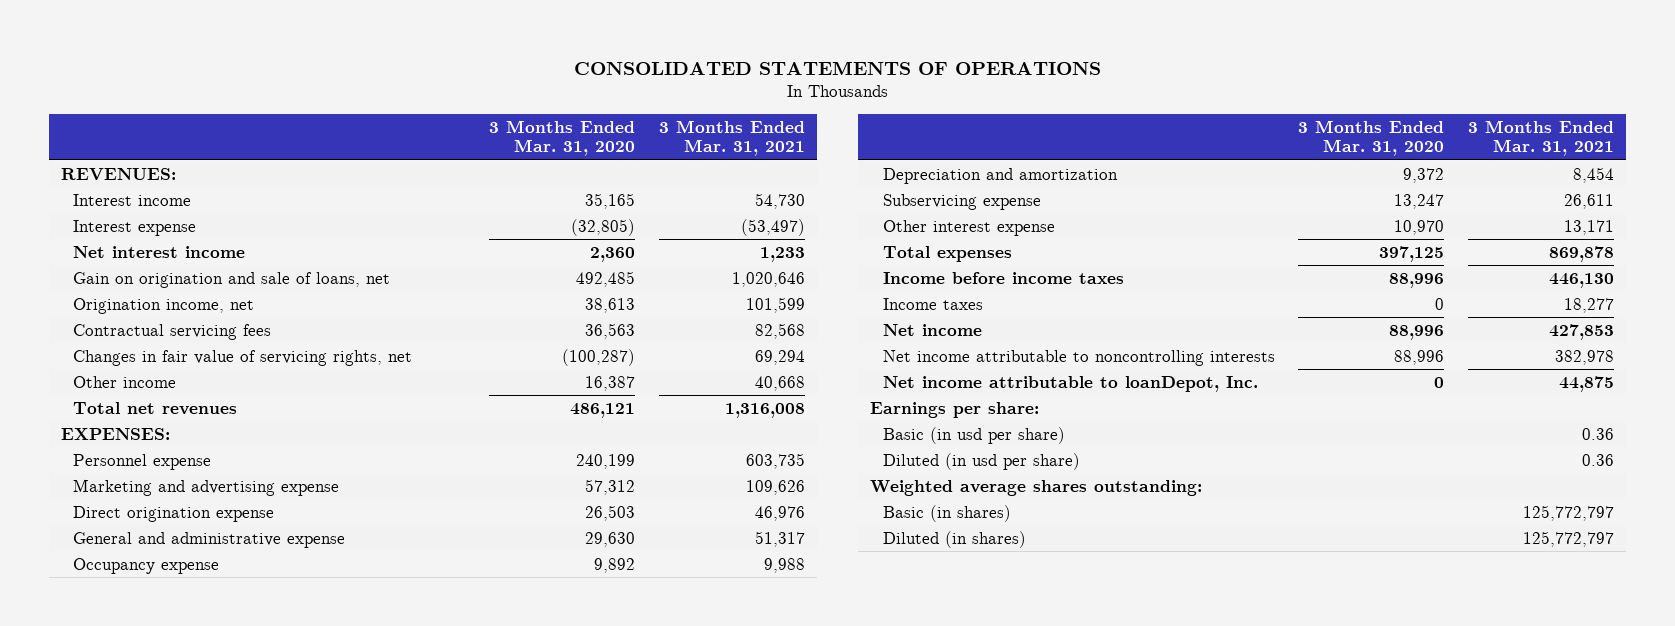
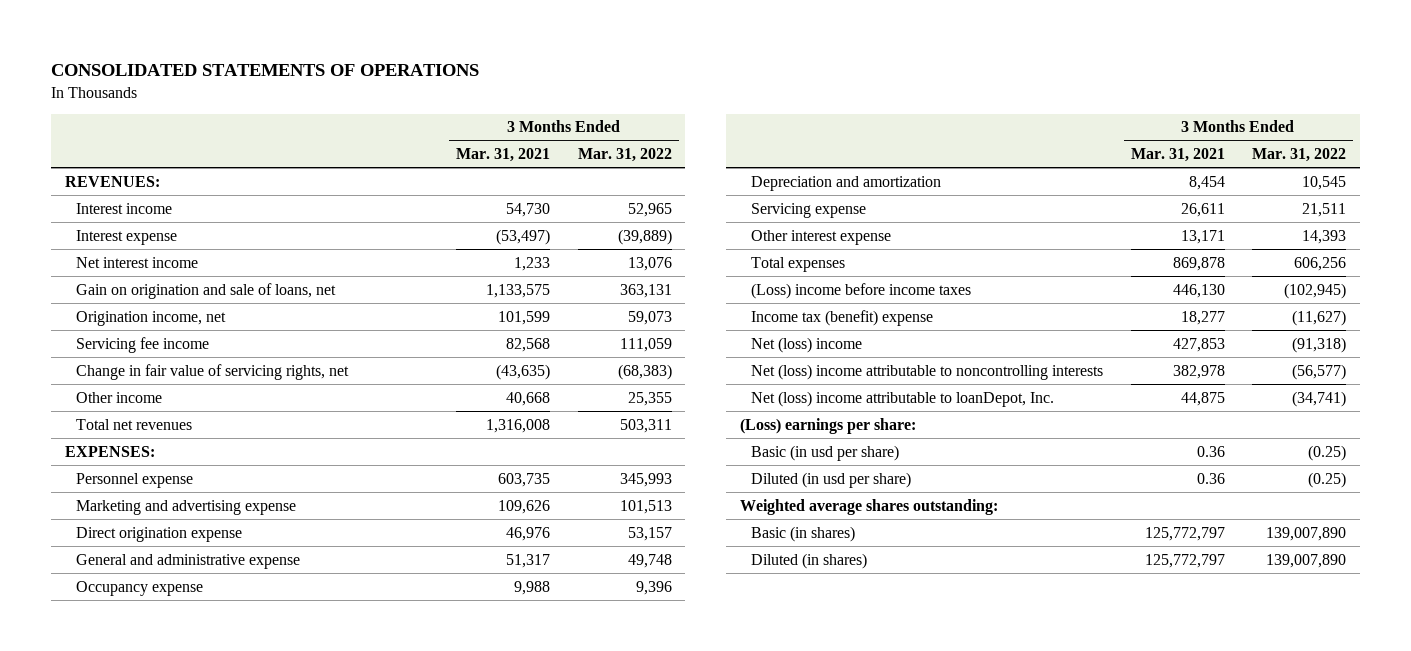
[489,119,636,157] 3 Months Ended Mar. 31, 2020 -> none
none -> [577,148,672,163] Mar. 31, 2022
[731,271,805,287] 1,020,646 -> [486,283,551,298] 1,133,575
[73,323,272,340] Contractual servicing fees -> [76,336,210,353] Servicing fee income
[73,349,413,366] Changes in fair value of servicing rights, net -> [76,363,350,380] Change in fair value of servicing rights, net
[754,349,805,365] 69,294 -> [496,363,551,380] (43,635)
[882,193,1041,210] Subservicing expense -> [750,202,866,218] Servicing expense
[882,271,1124,284] Income before income taxes -> [750,282,971,299] (Loss) income before income taxes
[882,297,983,310] Income taxes -> [750,309,933,326] Income tax (benefit) expense
[882,323,982,336] Net income -> [750,336,862,353] Net (loss) income
[882,349,1275,366] Net income attributable to noncontrolling interests -> [750,363,1103,380] Net (loss) income attributable to noncontrolling interests
[882,375,1258,392] Net income attributable to loanDepot, Inc. -> [750,390,1054,407] Net (loss) income attributable to loanDepot, Inc.
[870,401,1040,418] Earnings per share: -> [739,417,916,434] (Loss) earnings per share:

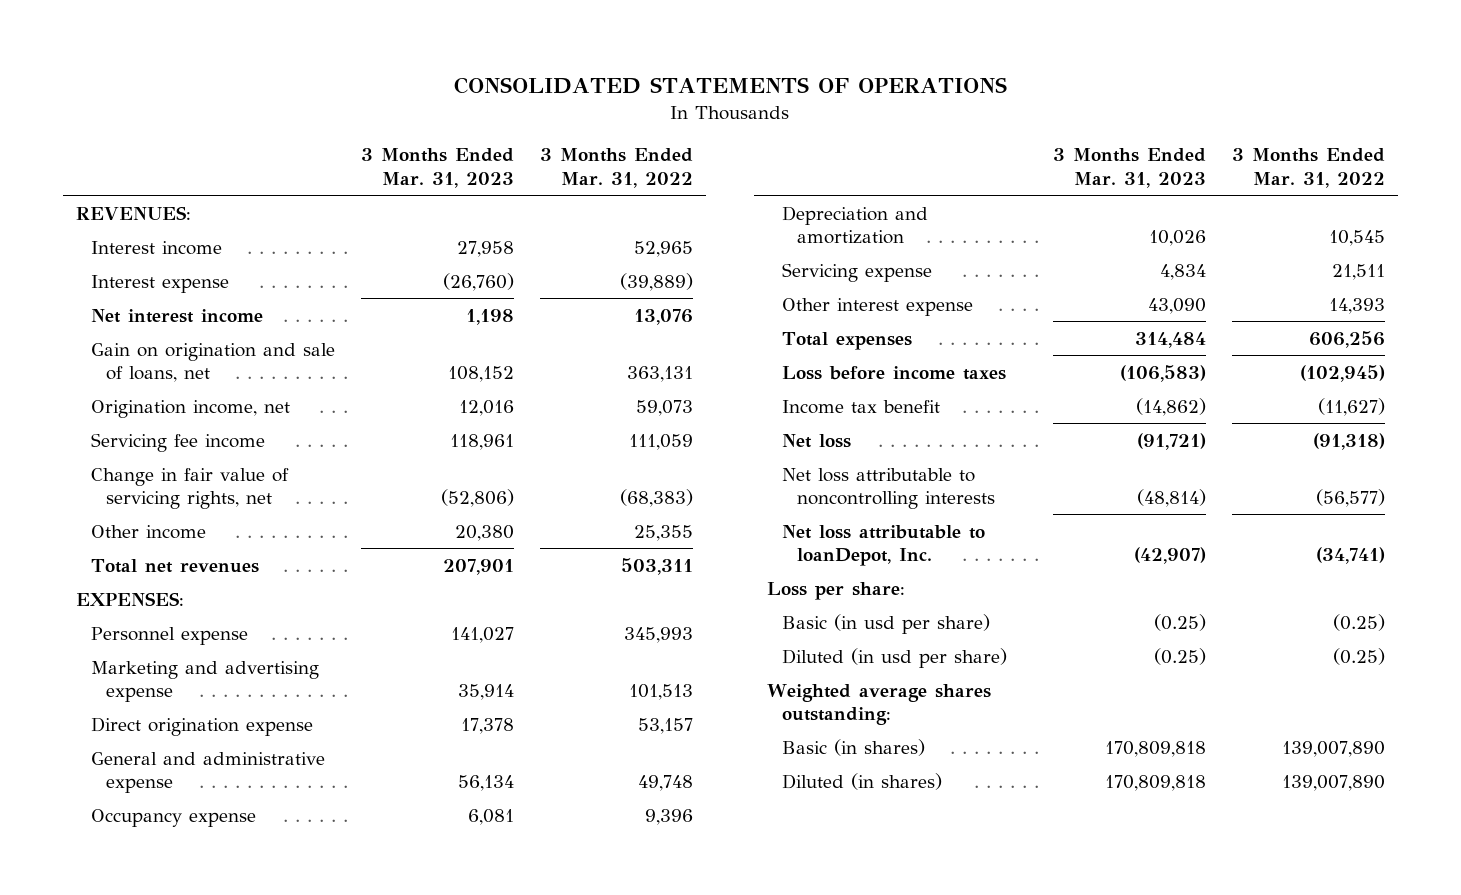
[456,148,551,163] Mar. 31, 2021 -> none
none -> [361,148,515,188] 3 Months Ended Mar. 31, 2023
[750,282,971,299] (Loss) income before income taxes -> [782,365,1007,380] Loss before income taxes
[750,309,933,326] Income tax (benefit) expense -> [782,399,941,414] Income tax benefit
[750,336,862,353] Net (loss) income -> [782,433,852,448] Net loss
[750,363,1103,380] Net (loss) income attributable to noncontrolling interests -> [782,467,996,510] Net loss attributable to noncontrolling interests
[750,390,1054,407] Net (loss) income attributable to loanDepot, Inc. -> [782,524,986,567] Net loss attributable to loanDepot, Inc.
[739,417,916,434] (Loss) earnings per share: -> [767,581,906,600] Loss per share:

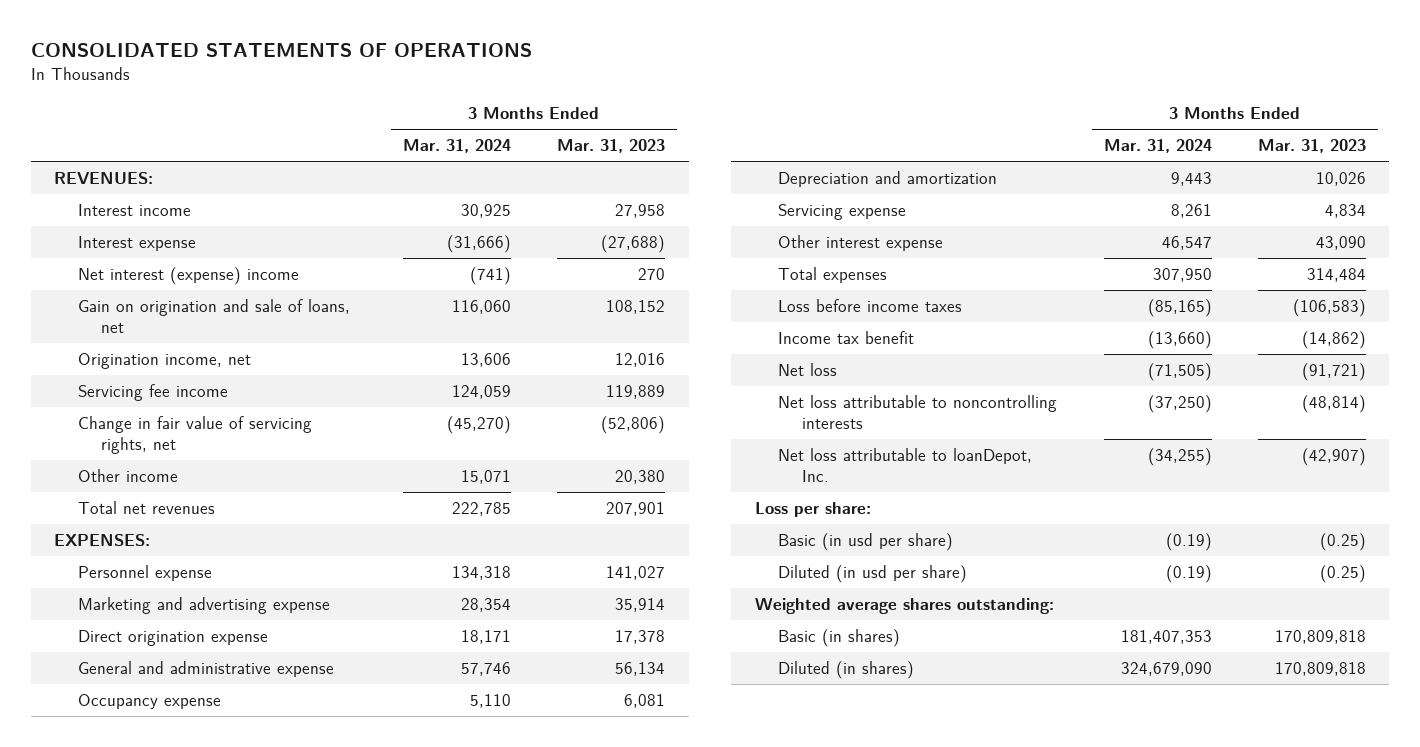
[540,148,694,188] 3 Months Ended Mar. 31, 2022 -> none
none -> [403,139,512,154] Mar. 31, 2024
[443,272,515,291] (26,760) -> [601,234,666,253] (27,688)
[90,308,263,323] Net interest income -> [77,266,299,285] Net interest (expense) income
[466,308,515,325] 1,198 -> [638,267,666,280] 270
[450,433,515,450] 118,961 -> [606,384,666,399] 119,889

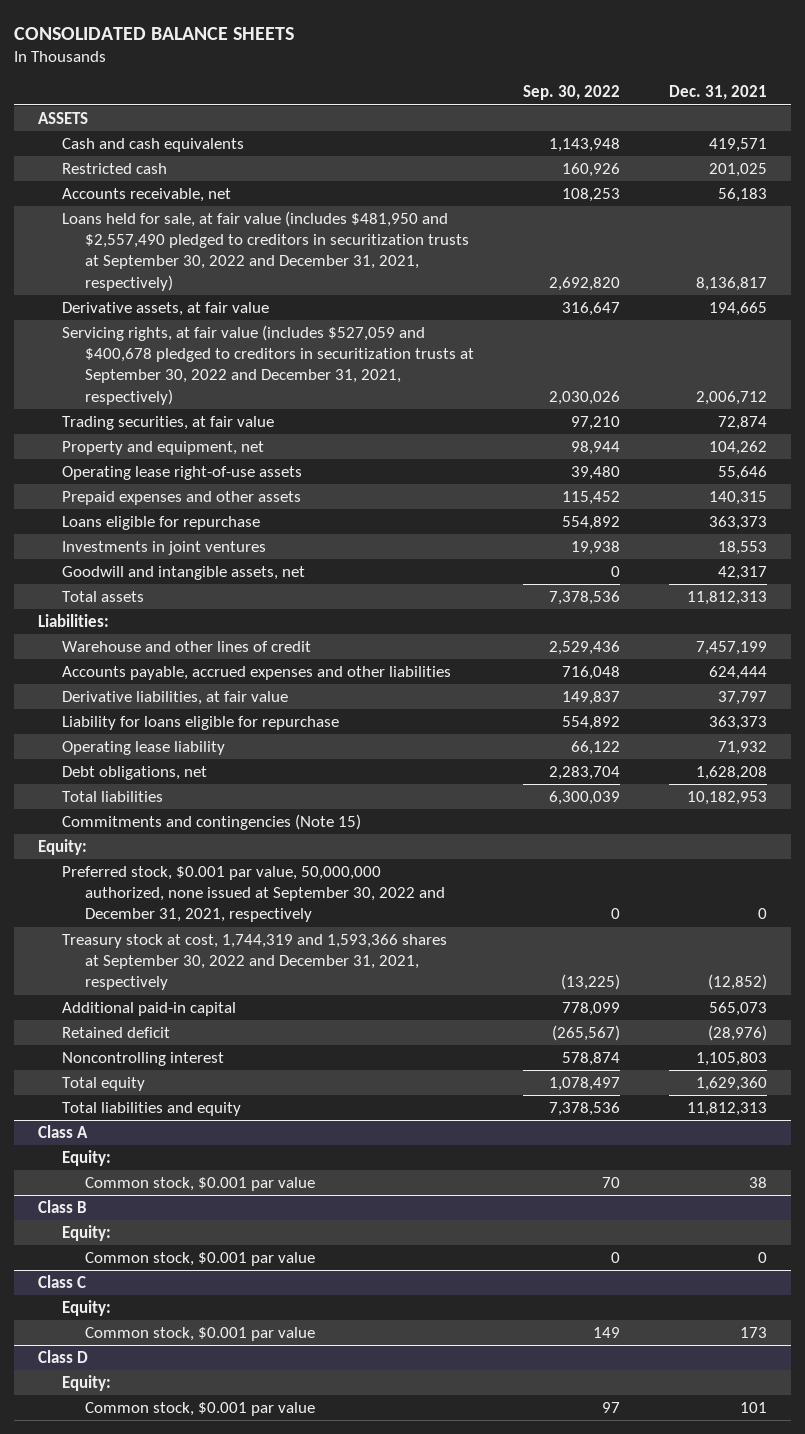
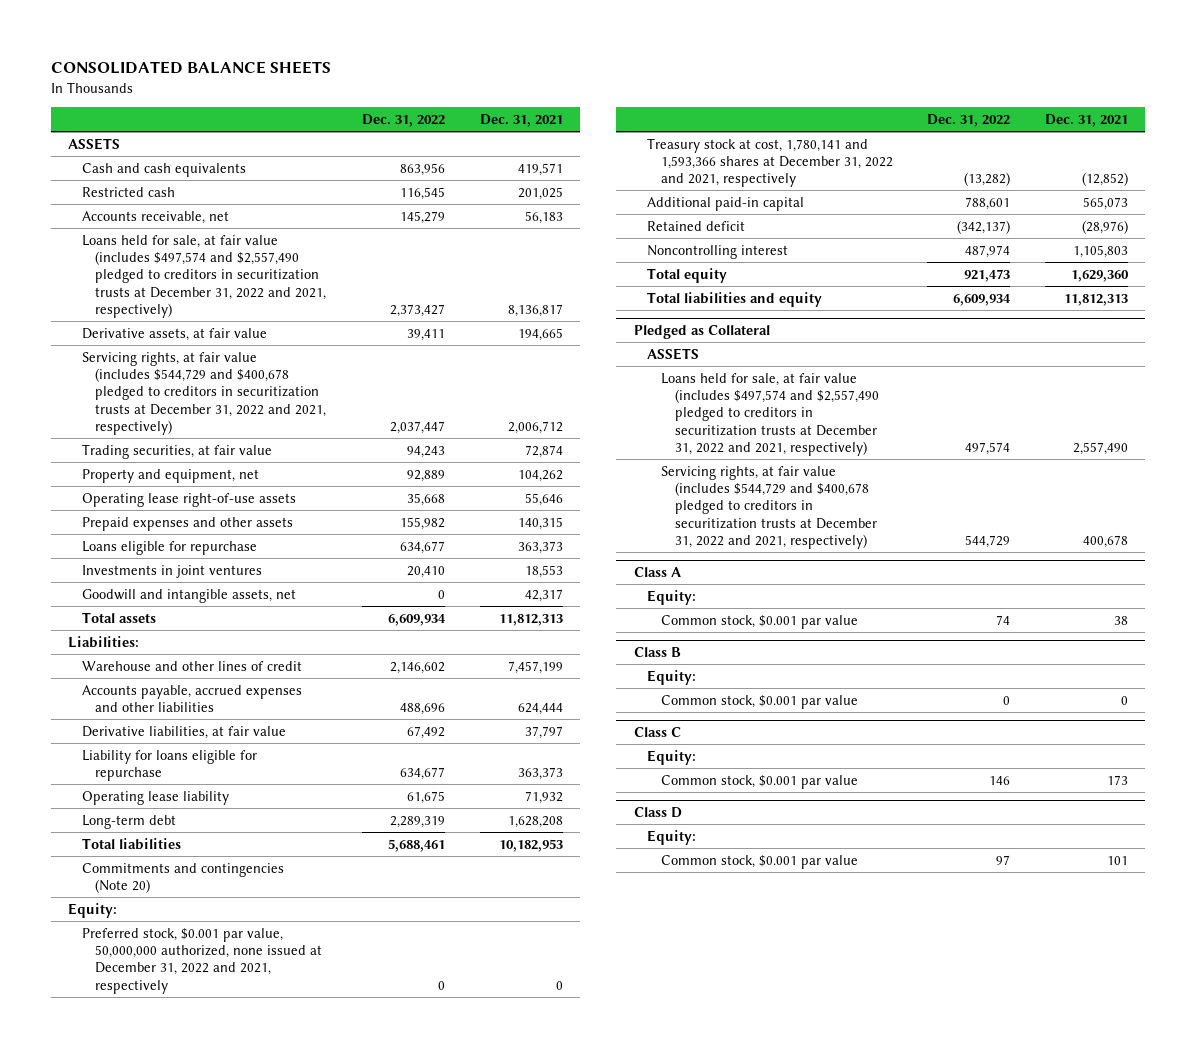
[523,85,621,101] Sep. 30, 2022 -> none
none -> [361,113,445,127] Dec. 31, 2022
[61,211,470,291] Loans held for sale, at fair value (includes $481,950 and $2,557,490 pledged to creditors in securitization trusts at September 30, 2022 and December 31, 2021, respectively) -> [81,234,327,318] Loans held for sale, at fair value (includes $497,574 and $2,557,490 pledged to creditors in securitization trusts at December 31, 2022 and 2021, respectively)
[61,325,475,405] Servicing rights, at fair value (includes $527,059 and $400,678 pledged to creditors in securitization trusts at September 30, 2022 and December 31, 2021, respectively) -> [81,351,327,435] Servicing rights, at fair value (includes $544,729 and $400,678 pledged to creditors in securitization trusts at December 31, 2022 and 2021, respectively)
[61,766,207,781] Debt obligations, net -> [81,814,176,829] Long-term debt
[61,814,361,831] Commitments and contingencies (Note 15) -> [81,862,284,893] Commitments and contingencies (Note 20)
[61,866,446,923] Preferred stock, $0.001 par value, 50,000,000 authorized, none issued at September 30, 2022 and December 31, 2021, respectively -> [81,927,323,994] Preferred stock, $0.001 par value, 50,000,000 authorized, none issued at December 31, 2022 and 2021, respectively
[61,934,447,991] Treasury stock at cost, 1,744,319 and 1,593,366 shares at September 30, 2022 and December 31, 2021, respectively -> [647,137,893,188] Treasury stock at cost, 1,780,141 and 1,593,366 shares at December 31, 2022 and 2021, respectively
none -> [633,325,770,340] Pledged as Collateral
none -> [647,347,700,360] ASSETS
none -> [660,372,879,456] Loans held for sale, at fair value (includes $497,574 and $2,557,490 pledged to creditors in securitization trusts at December 31, 2022 and 2021, respectively)
none -> [660,465,877,549] Servicing rights, at fair value (includes $544,729 and $400,678 pledged to creditors in securitization trusts at December 31, 2022 and 2021, respectively)

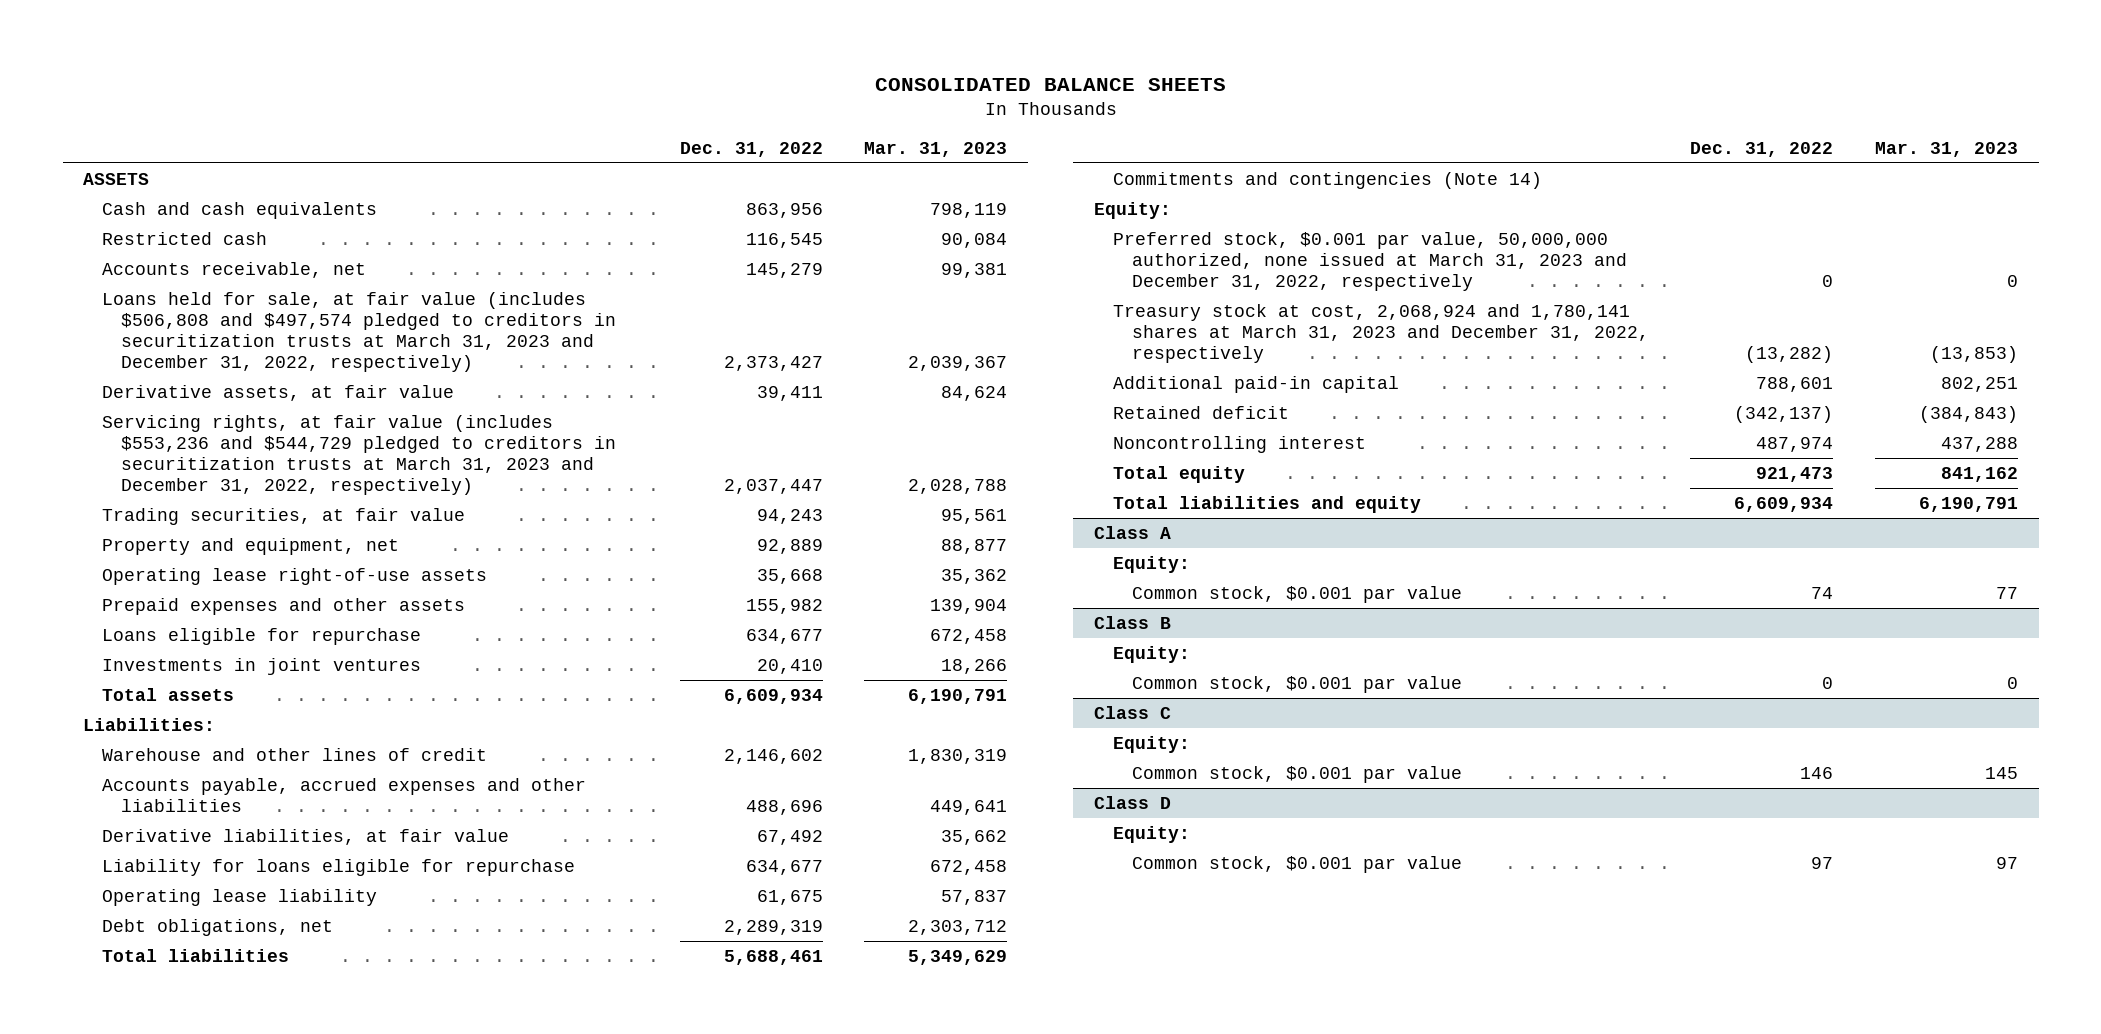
[479,113,563,127] Dec. 31, 2021 -> none
none -> [864,141,1008,157] Mar. 31, 2023
[81,234,327,318] Loans held for sale, at fair value (includes $497,574 and $2,557,490 pledged to creditors in securitization trusts at December 31, 2022 and 2021, respectively) -> [102,291,617,372] Loans held for sale, at fair value (includes $506,808 and $497,574 pledged to creditors in securitization trusts at March 31, 2023 and December 31, 2022, respectively)
[81,351,327,435] Servicing rights, at fair value (includes $544,729 and $400,678 pledged to creditors in securitization trusts at December 31, 2022 and 2021, respectively) -> [102,414,617,495] Servicing rights, at fair value (includes $553,236 and $544,729 pledged to creditors in securitization trusts at March 31, 2023 and December 31, 2022, respectively)
[81,588,296,603] Goodwill and intangible assets, net -> none
[81,814,176,829] Long-term debt -> [102,918,334,936] Debt obligations, net
[81,862,284,893] Commitments and contingencies (Note 20) -> [1112,171,1542,189] Commitments and contingencies (Note 14)
[81,927,323,994] Preferred stock, $0.001 par value, 50,000,000 authorized, none issued at December 31, 2022 and 2021, respectively -> [1112,231,1627,291] Preferred stock, $0.001 par value, 50,000,000 authorized, none issued at March 31, 2023 and December 31, 2022, respectively
[647,137,893,188] Treasury stock at cost, 1,780,141 and 1,593,366 shares at December 31, 2022 and 2021, respectively -> [1112,303,1649,363] Treasury stock at cost, 2,068,924 and 1,780,141 shares at March 31, 2023 and December 31, 2022, respectively
[633,325,770,340] Pledged as Collateral -> none
[647,347,700,360] ASSETS -> none
[660,372,879,456] Loans held for sale, at fair value (includes $497,574 and $2,557,490 pledged to creditors in securitization trusts at December 31, 2022 and 2021, respectively) -> none
[660,465,877,549] Servicing rights, at fair value (includes $544,729 and $400,678 pledged to creditors in securitization trusts at December 31, 2022 and 2021, respectively) -> none

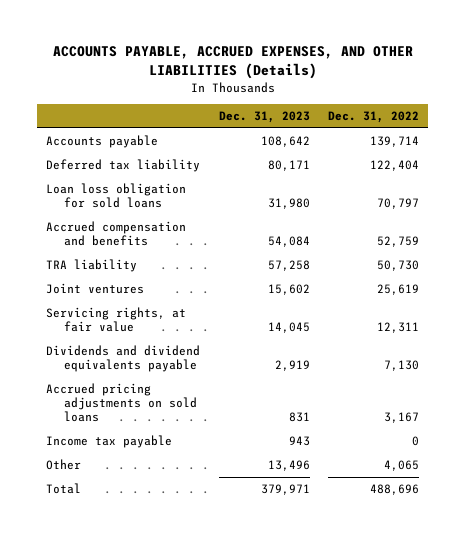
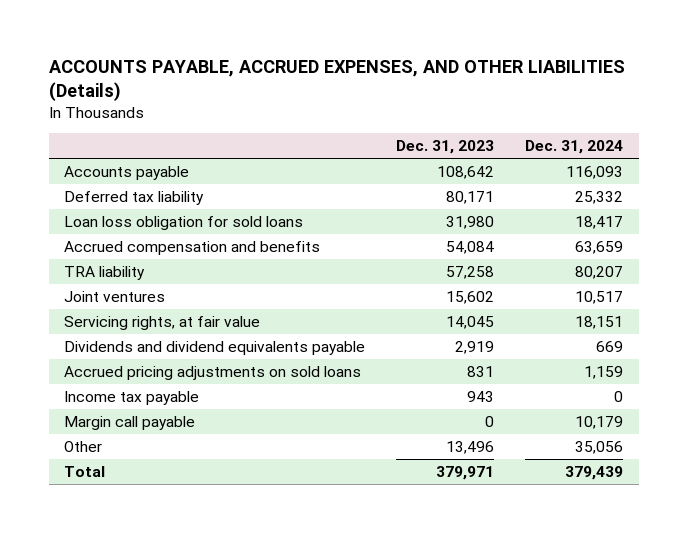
[327,111,419,124] Dec. 31, 2022 -> none
none -> [525,140,624,155] Dec. 31, 2024
none -> [64,416,196,431] Margin call payable

